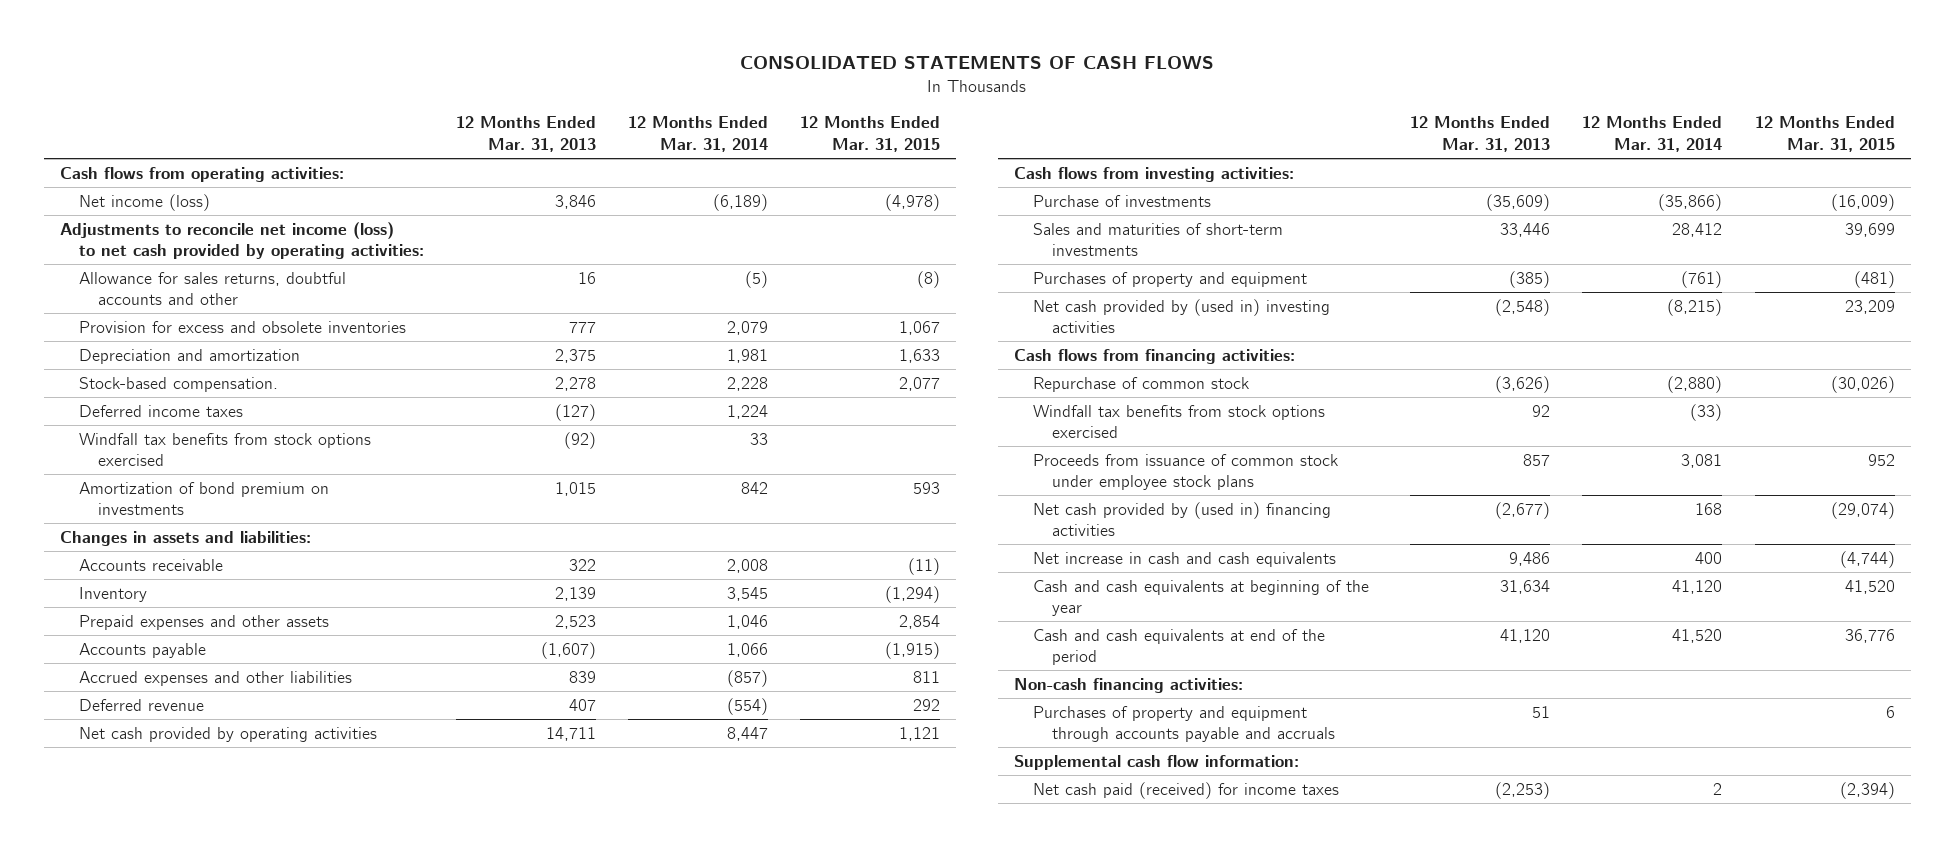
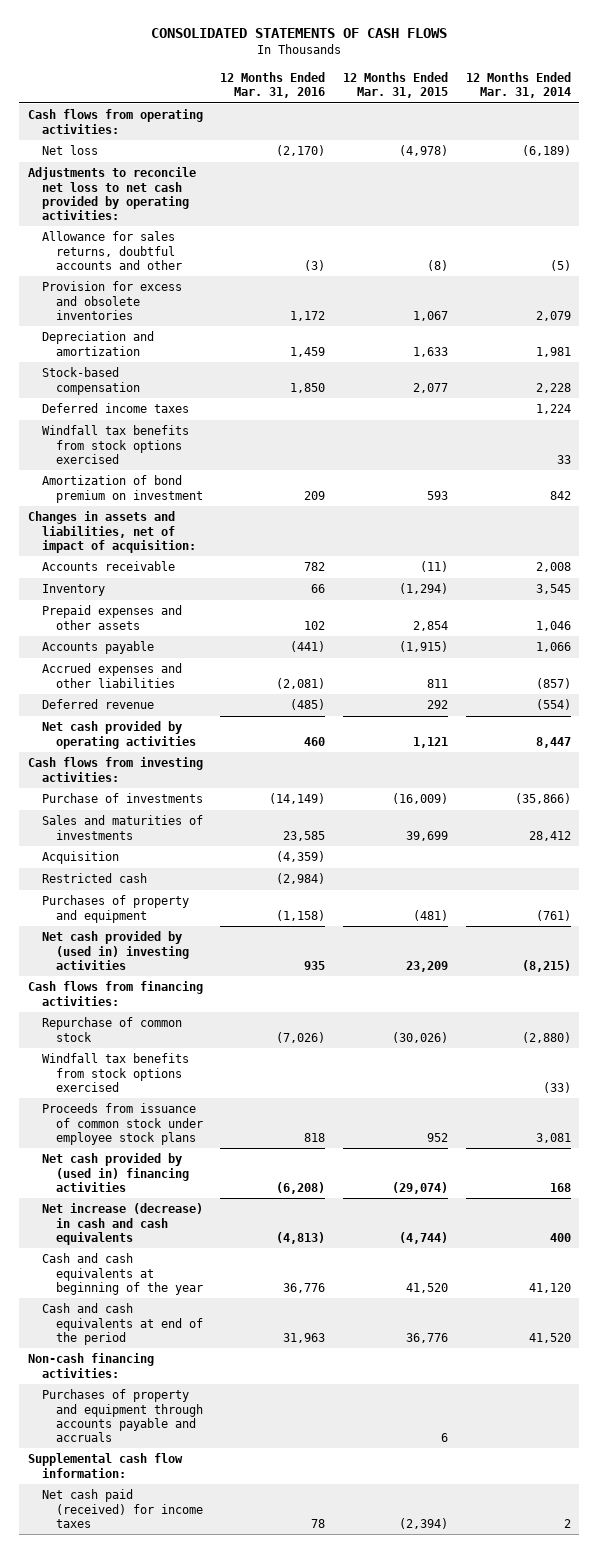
[455,116,596,152] 12 Months Ended Mar. 31, 2013 -> none
none -> [220,71,326,99] 12 Months Ended Mar. 31, 2016
[78,193,210,211] Net income (loss) -> [41,145,98,156] Net loss
[59,221,424,260] Adjustments to reconcile net income (loss) to net cash provided by operating activities: -> [27,167,196,220] Adjustments to reconcile net loss to net cash provided by operating activities:
[78,376,278,392] Stock-based compensation. -> [41,367,140,395] Stock-based compensation
[78,481,329,516] Amortization of bond premium on investments -> [41,475,203,503] Amortization of bond premium on investment
[59,530,311,546] Changes in assets and liabilities: -> [27,511,196,553] Changes in assets and liabilities, net of impact of acquisition:
[1033,222,1284,257] Sales and maturities of short-term investments -> [41,815,203,840] Sales and maturities of investments
none -> [41,851,119,865] Acquisition
none -> [41,873,147,884] Restricted cash
[1033,551,1337,567] Net increase in cash and cash equivalents -> [41,1203,203,1245] Net increase (decrease) in cash and cash equivalents

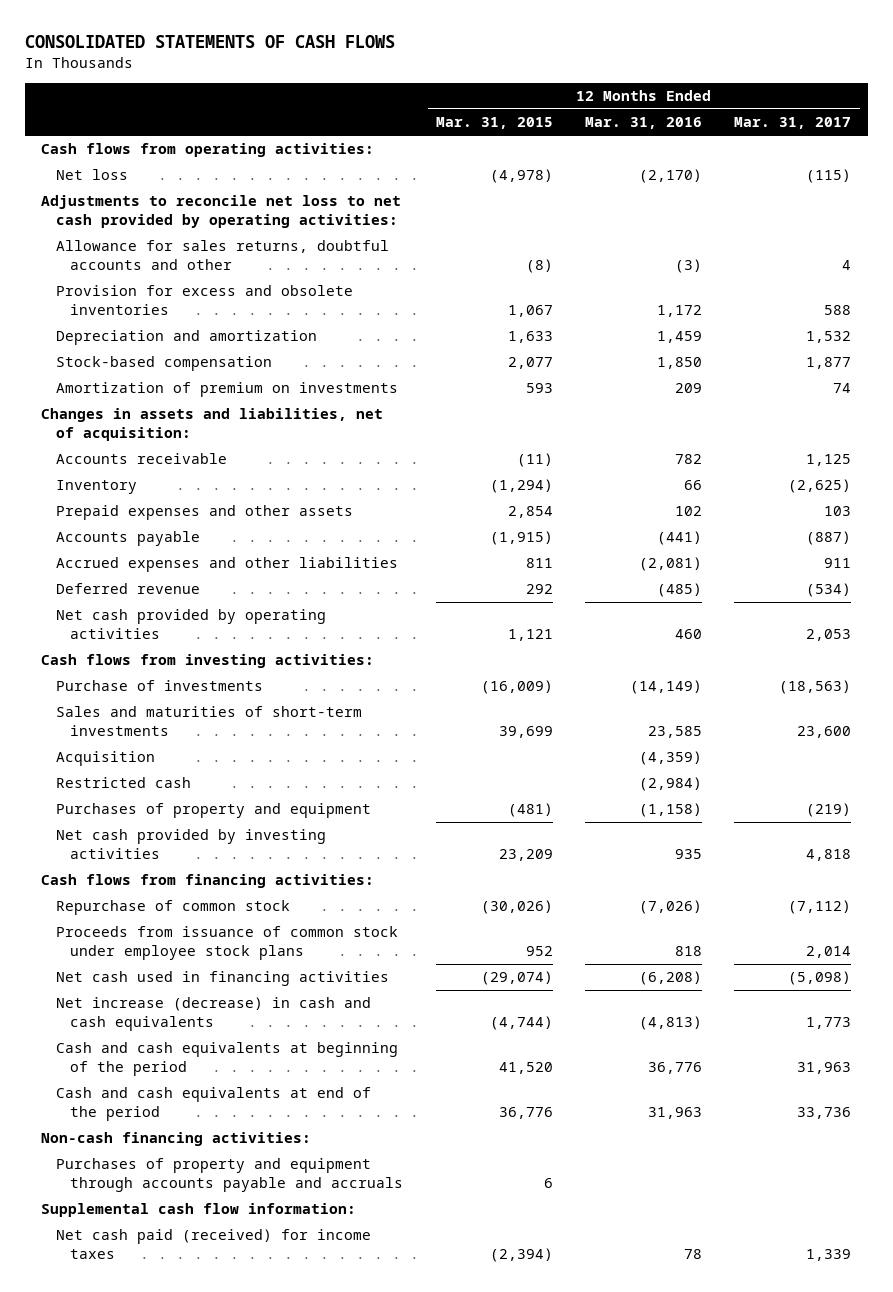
[465,71,571,99] 12 Months Ended Mar. 31, 2014 -> none
none -> [734,117,852,130] Mar. 31, 2017
[41,403,189,414] Deferred income taxes -> none
[41,425,189,464] Windfall tax benefits from stock options exercised -> none
[41,475,203,503] Amortization of bond premium on investment -> [55,382,398,398] Amortization of premium on investments
[27,511,196,553] Changes in assets and liabilities, net of impact of acquisition: -> [41,408,384,442] Changes in assets and liabilities, net of acquisition:
[41,815,203,840] Sales and maturities of investments -> [55,706,362,737] Sales and maturities of short-term investments
[41,931,189,970] Net cash provided by (used in) investing activities -> [55,829,326,860] Net cash provided by investing activities
[41,1053,189,1092] Windfall tax benefits from stock options exercised -> none
[41,1153,189,1192] Net cash provided by (used in) financing activities -> [55,971,389,987] Net cash used in financing activities
[41,1253,203,1295] Cash and cash equivalents at beginning of the year -> [55,1042,398,1077] Cash and cash equivalents at beginning of the period

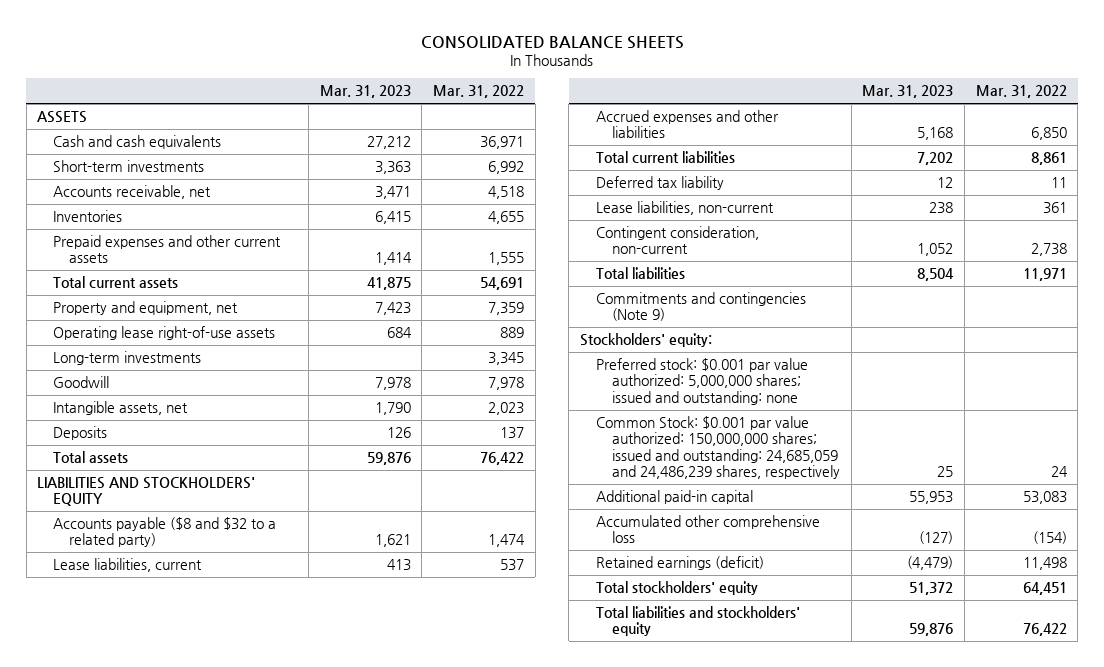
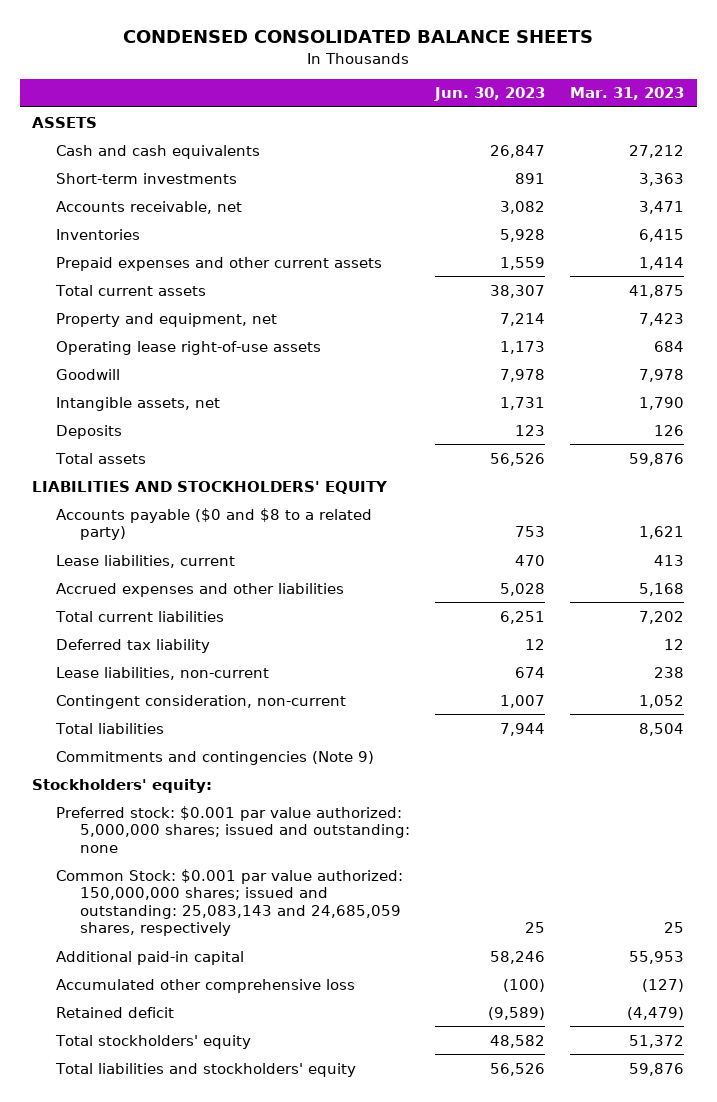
[421,35,685,49] CONSOLIDATED BALANCE SHEETS -> [123,30,594,44] CONDENSED CONSOLIDATED BALANCE SHEETS
[433,85,525,99] Mar. 31, 2022 -> none
none -> [433,87,545,102] Jun. 30, 2023
[53,351,202,366] Long-term investments -> none
[53,517,277,548] Accounts payable ($8 and $32 to a related party) -> [55,507,372,541] Accounts payable ($0 and $8 to a related party)
[595,416,840,480] Common Stock: $0.001 par value authorized: 150,000,000 shares; issued and outstanding: 24,685,059 and 24,486,239 shares, respectively -> [55,868,403,937] Common Stock: $0.001 par value authorized: 150,000,000 shares; issued and outstanding: 25,083,143 and 24,685,059 shares, respectively
[595,556,764,571] Retained earnings (deficit) -> [55,1006,174,1018] Retained deficit

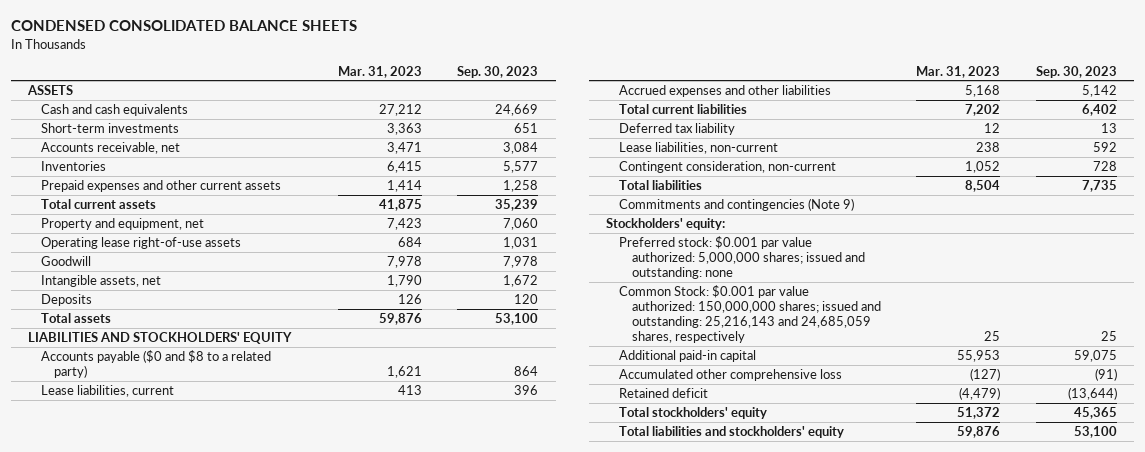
[433,87,545,102] Jun. 30, 2023 -> none
none -> [457,65,539,78] Sep. 30, 2023
[55,868,403,937] Common Stock: $0.001 par value authorized: 150,000,000 shares; issued and outstanding: 25,083,143 and 24,685,059 shares, respectively -> [619,285,882,344] Common Stock: $0.001 par value authorized: 150,000,000 shares; issued and outstanding: 25,216,143 and 24,685,059 shares, respectively

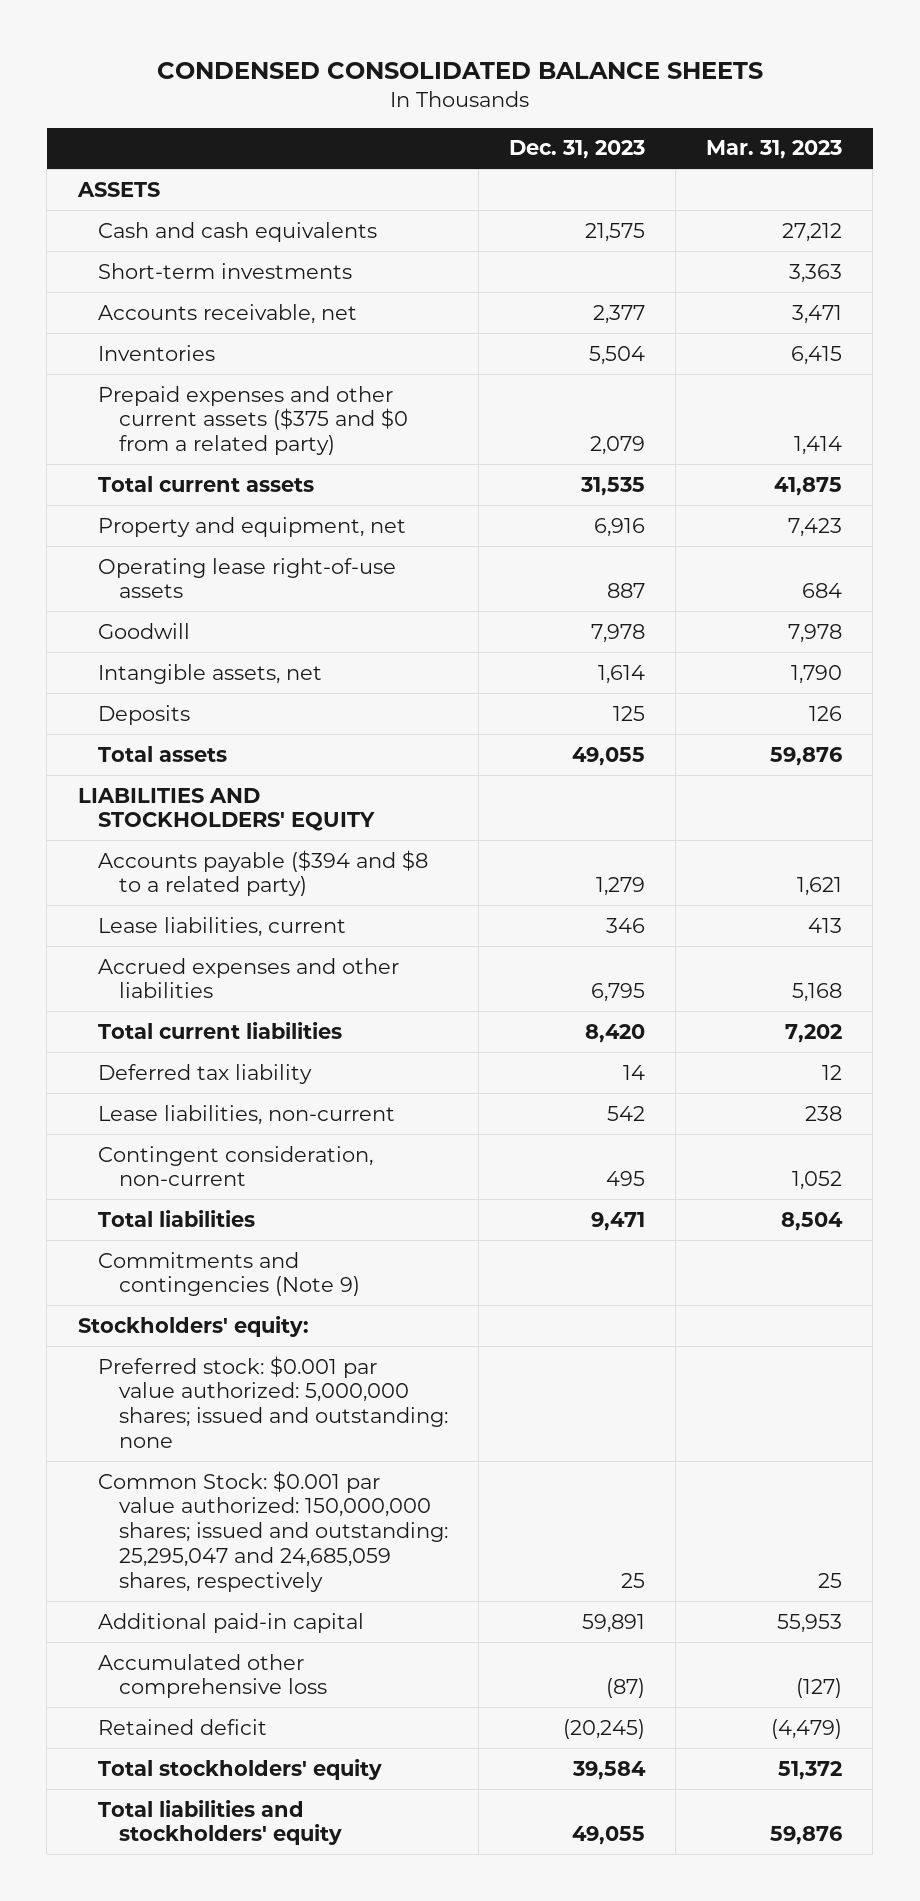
[457,65,539,78] Sep. 30, 2023 -> none
none -> [508,140,645,160] Dec. 31, 2023
[41,180,282,193] Prepaid expenses and other current assets -> [98,385,408,456] Prepaid expenses and other current assets ($375 and $0 from a related party)
[41,350,272,379] Accounts payable ($0 and $8 to a related party) -> [98,849,429,897] Accounts payable ($394 and $8 to a related party)
[619,285,882,344] Common Stock: $0.001 par value authorized: 150,000,000 shares; issued and outstanding: 25,216,143 and 24,685,059 shares, respectively -> [98,1470,448,1593] Common Stock: $0.001 par value authorized: 150,000,000 shares; issued and outstanding: 25,295,047 and 24,685,059 shares, respectively

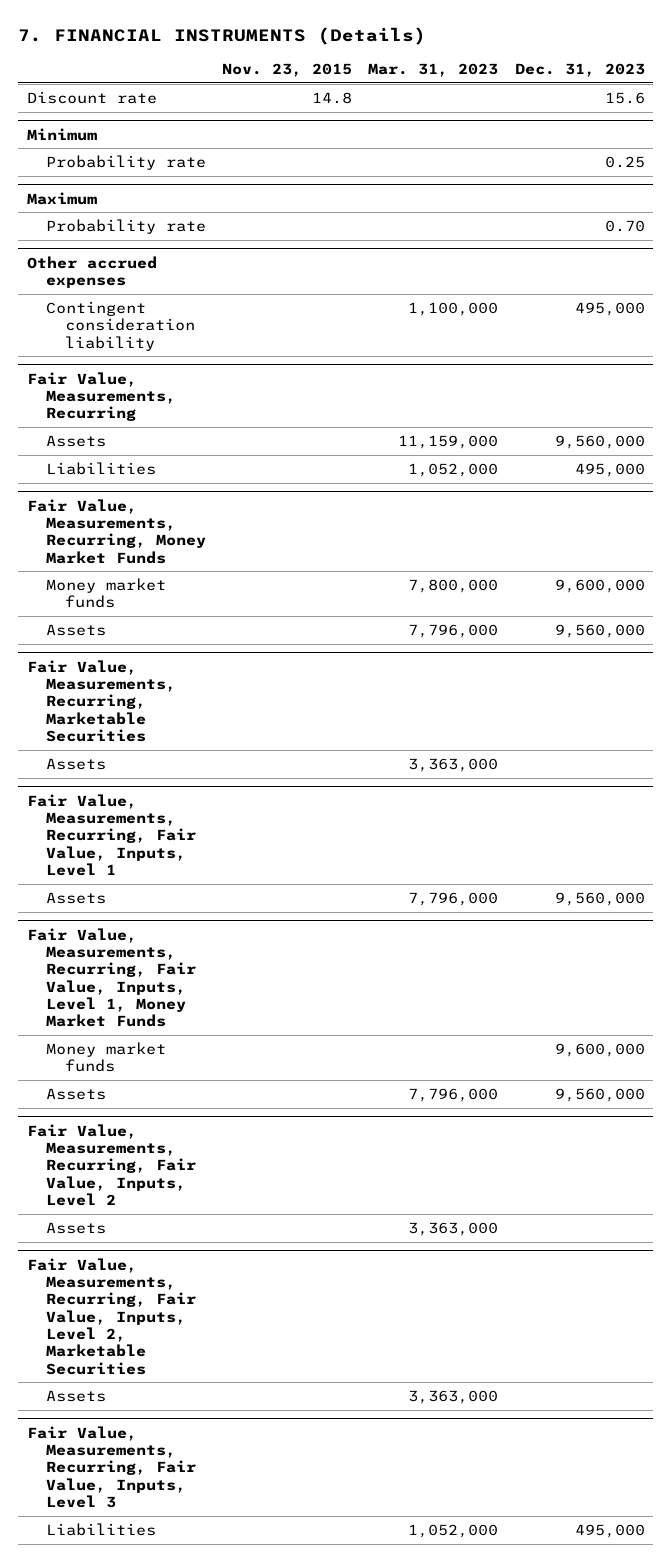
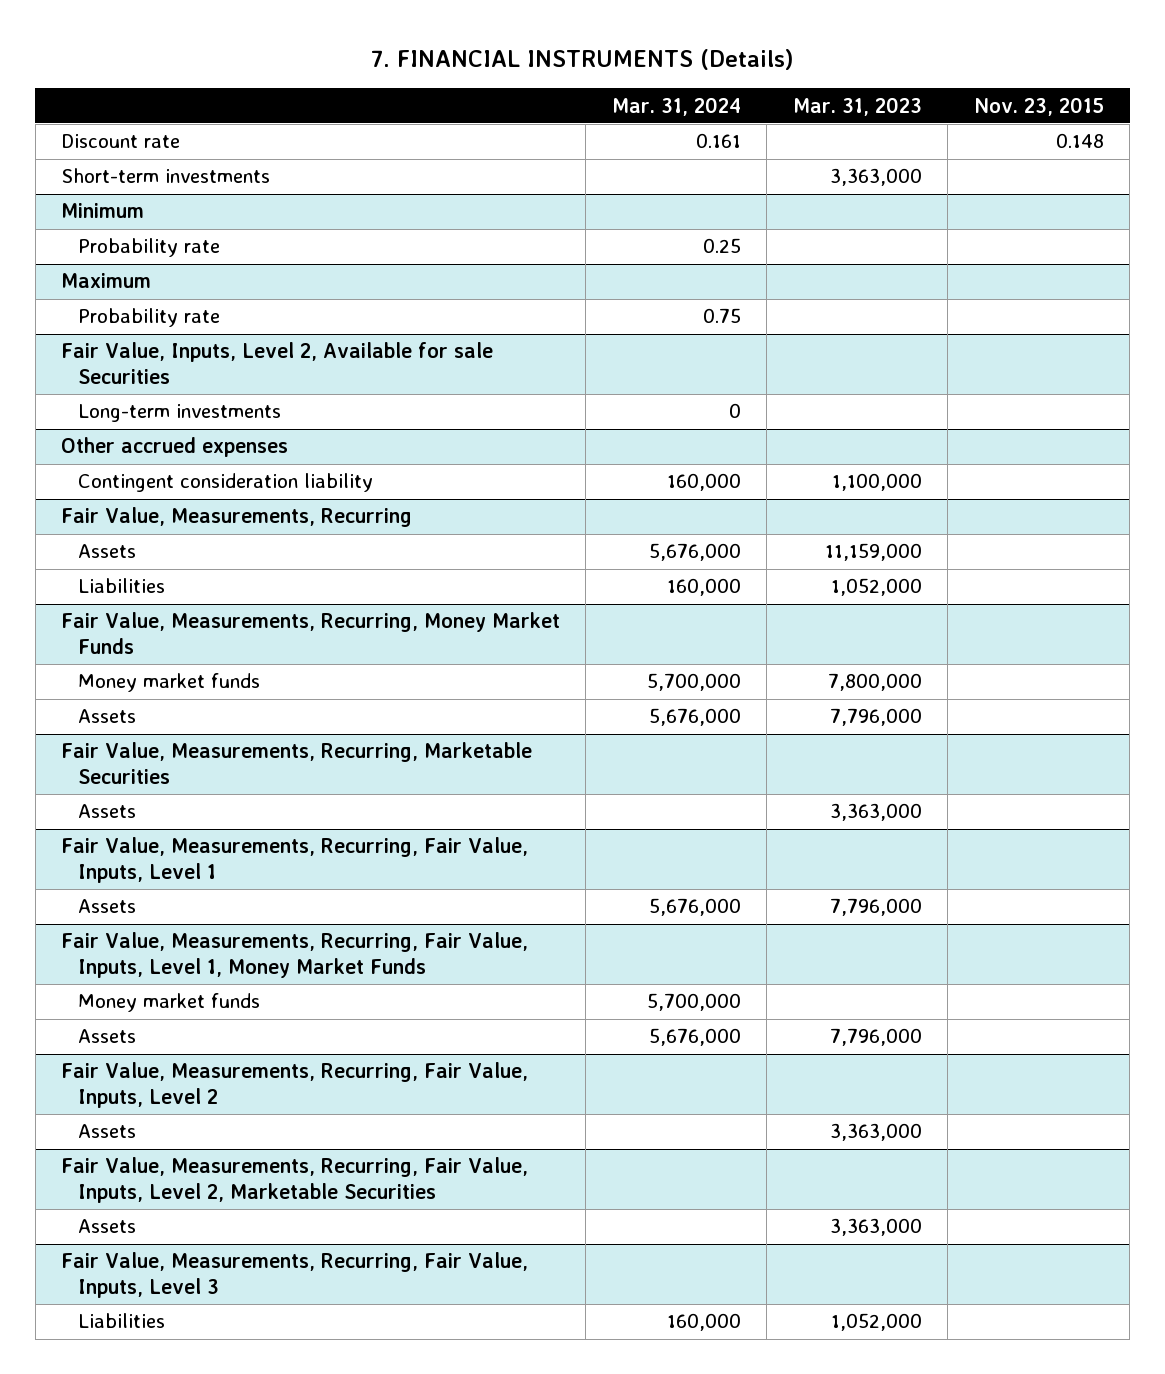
[514,62,645,77] Dec. 31, 2023 -> none
none -> [611,96,741,116] Mar. 31, 2024
[311,91,352,104] 14.8 -> [1055,133,1104,149] 0.148
none -> [60,168,270,184] Short-term investments
none -> [60,342,493,384] Fair Value, Inputs, Level 2, Available for sale Securities
none -> [77,404,281,423] Long-term investments

